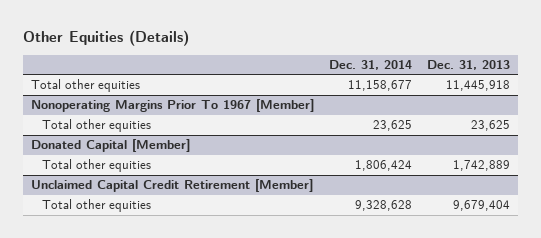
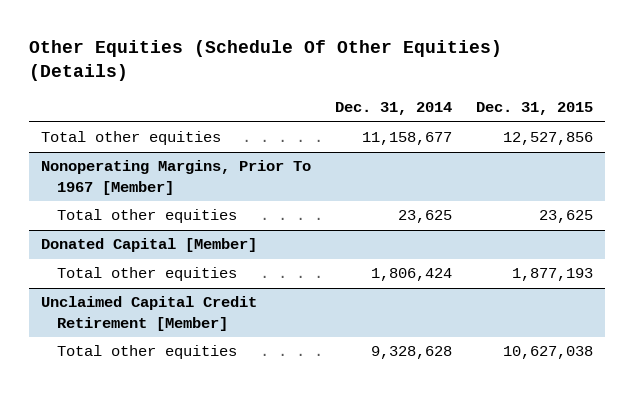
[22,30,189,47] Other Equities (Details) -> [29,40,503,82] Other Equities (Schedule Of Other Equities) (Details)
[427,59,511,70] Dec. 31, 2013 -> none
none -> [475,102,593,116] Dec. 31, 2015
[30,99,314,113] Nonoperating Margins Prior To 1967 [Member] -> [41,160,312,195] Nonoperating Margins, Prior To 1967 [Member]

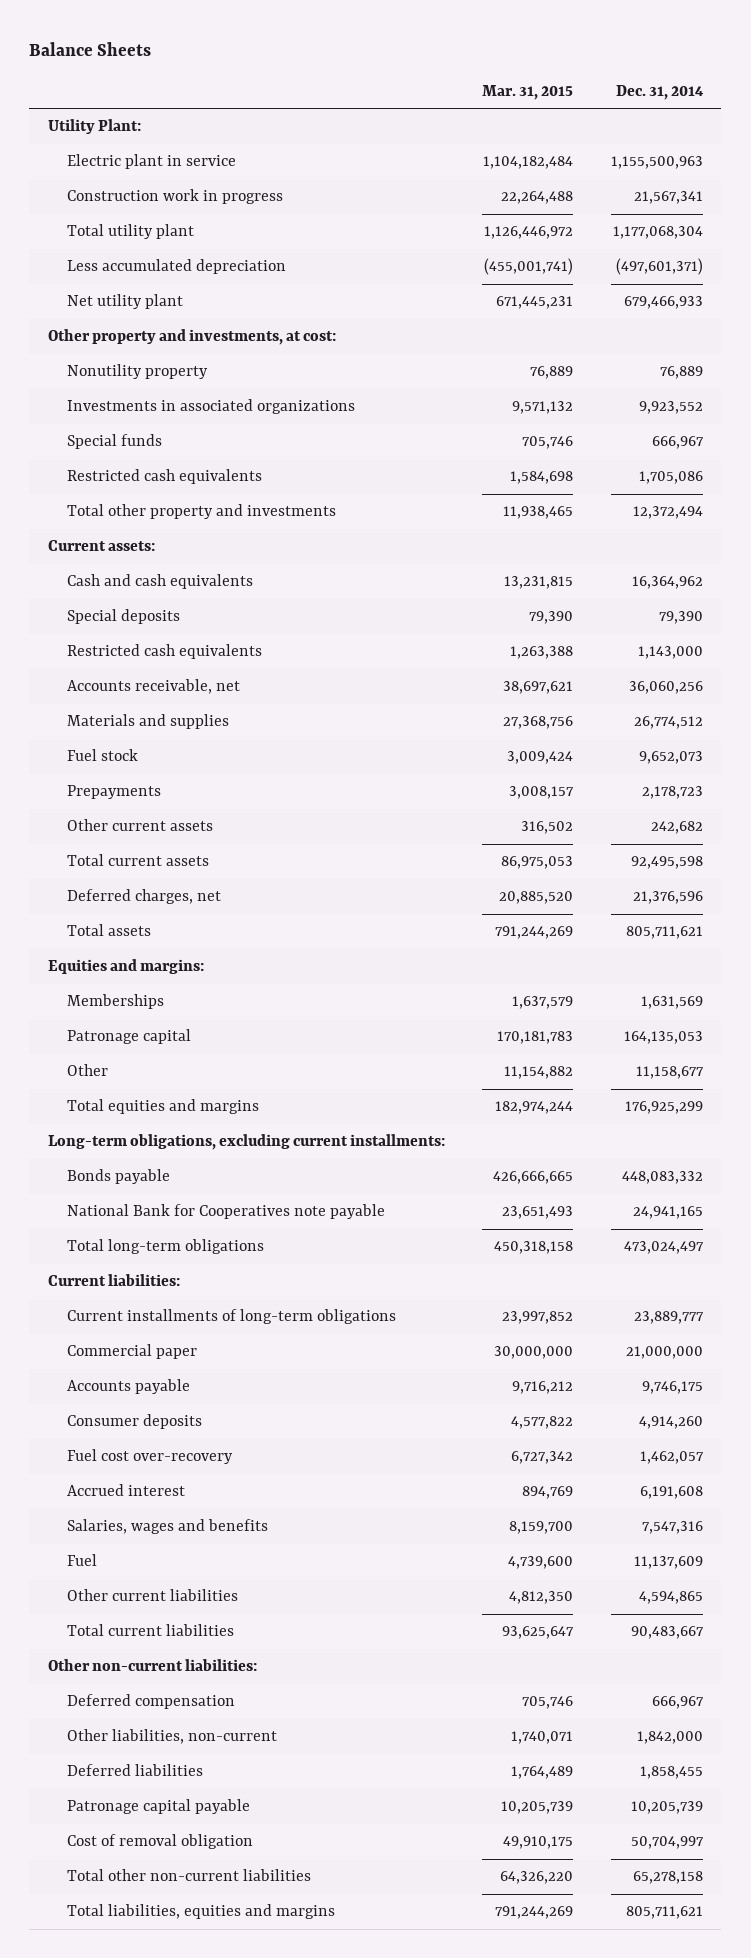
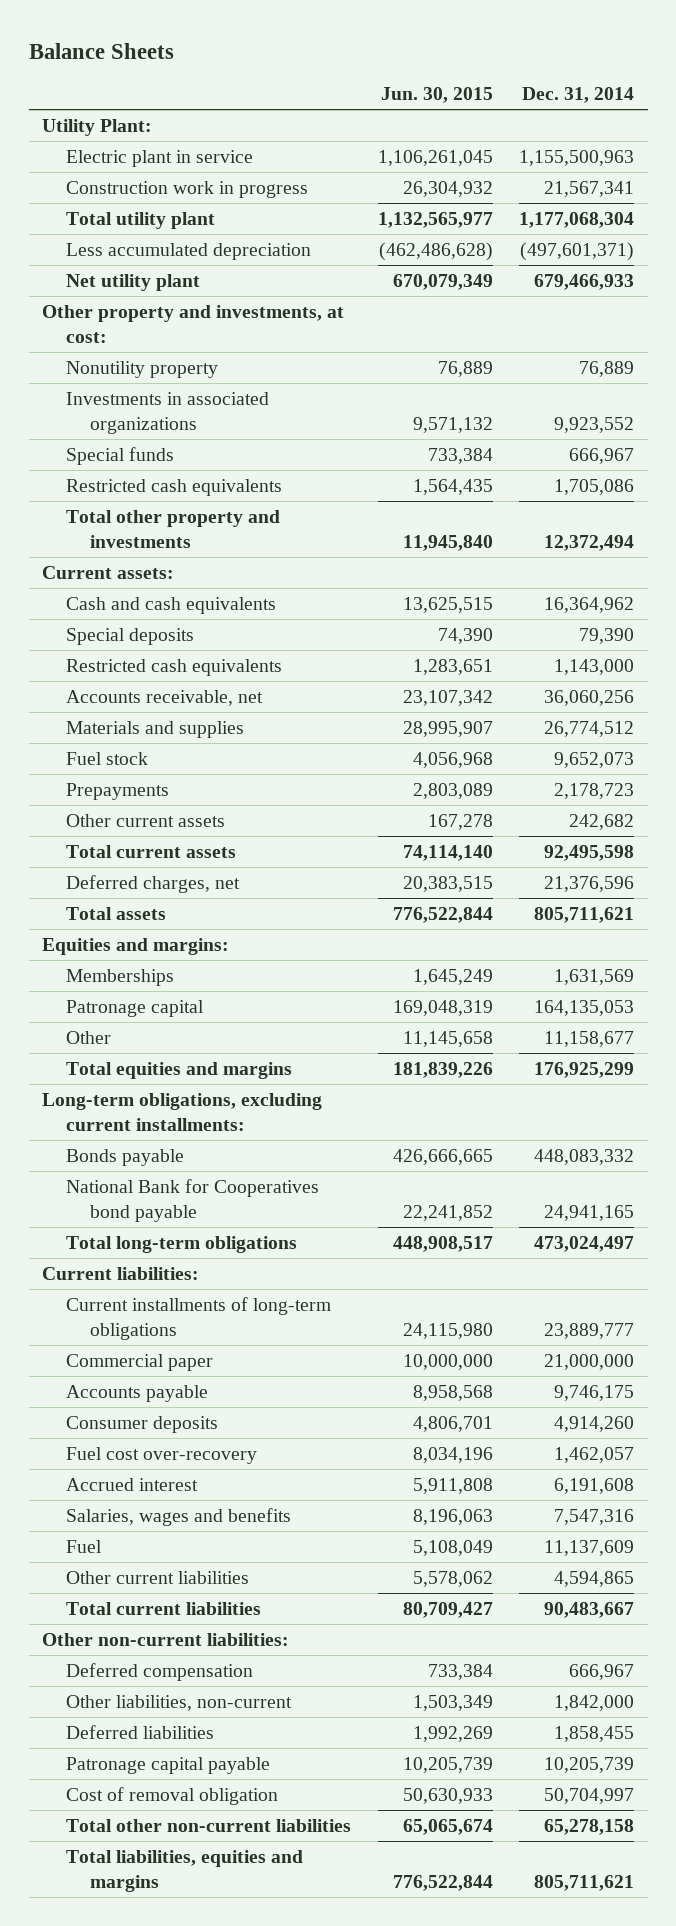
[482,84,574,100] Mar. 31, 2015 -> none
none -> [380,87,493,104] Jun. 30, 2015
[67,1204,386,1220] National Bank for Cooperatives note payable -> [65,1178,319,1222] National Bank for Cooperatives bond payable

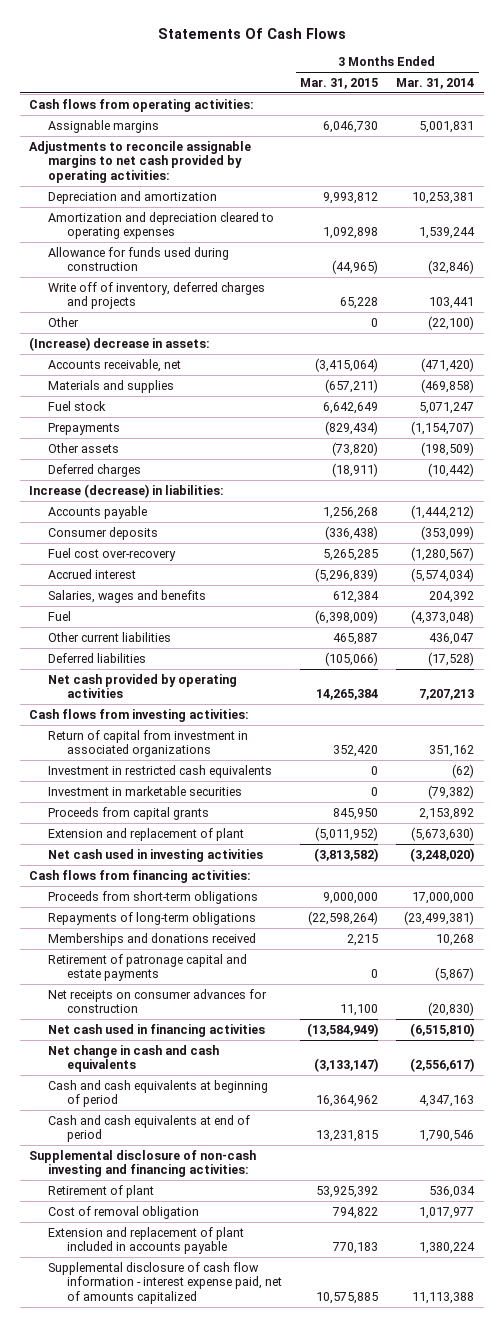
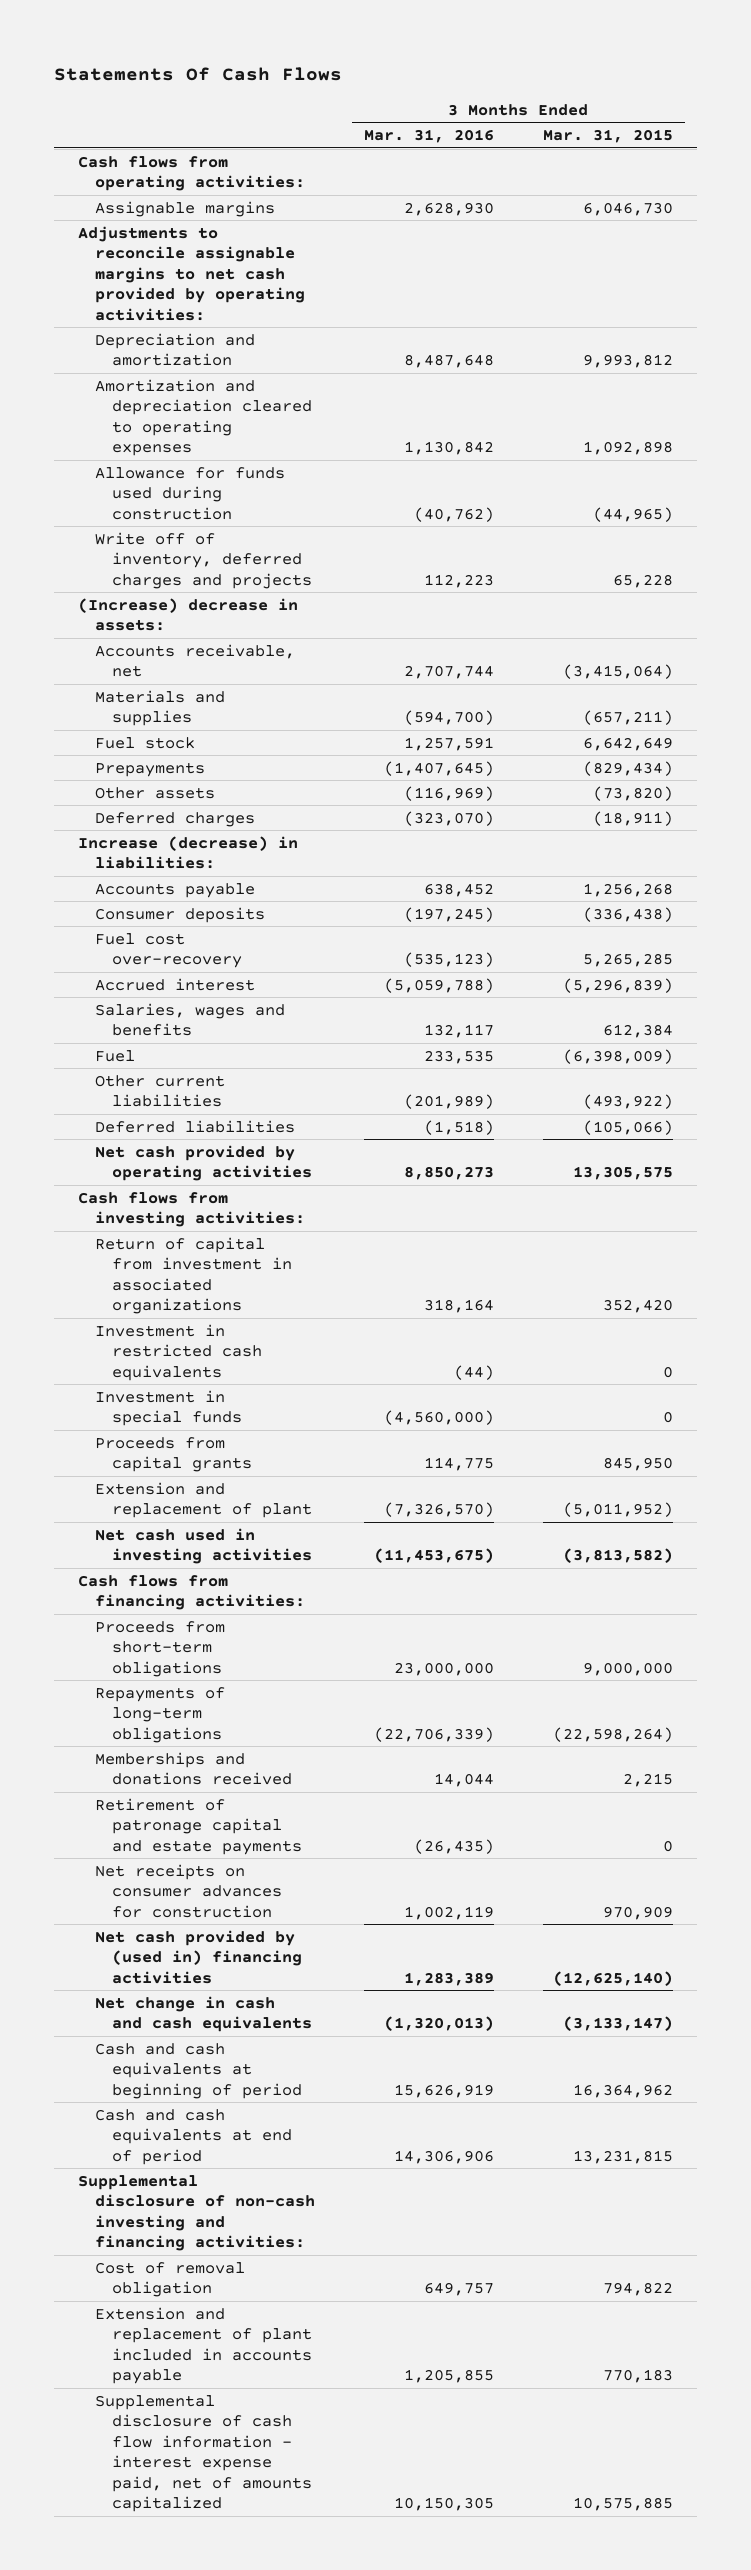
[396,77,475,89] Mar. 31, 2014 -> none
none -> [363,129,494,144] Mar. 31, 2016
[47,316,79,327] Other -> none
[333,632,379,645] 465,887 -> [582,1094,673,1110] (493,922)
[316,689,379,701] 14,265,384 -> [572,1166,673,1181] 13,305,575
[47,785,242,796] Investment in marketable securities -> none
none -> [94,1389,242,1427] Investment in special funds
[340,1004,379,1017] 11,100 -> [602,1905,673,1920] 970,909
[47,1023,265,1037] Net cash used in financing activities -> [94,1929,302,1984] Net cash provided by (used in) financing activities
[307,1022,379,1037] (13,584,949) -> [552,1970,673,1986] (12,625,140)
[47,1184,154,1198] Retirement of plant -> none

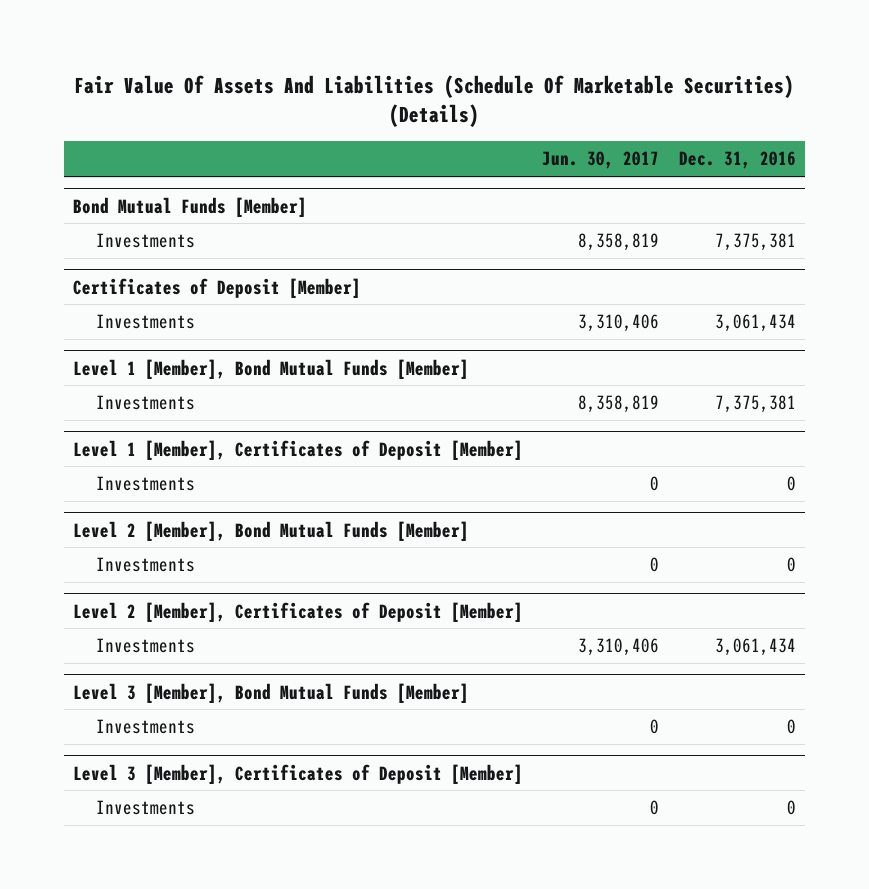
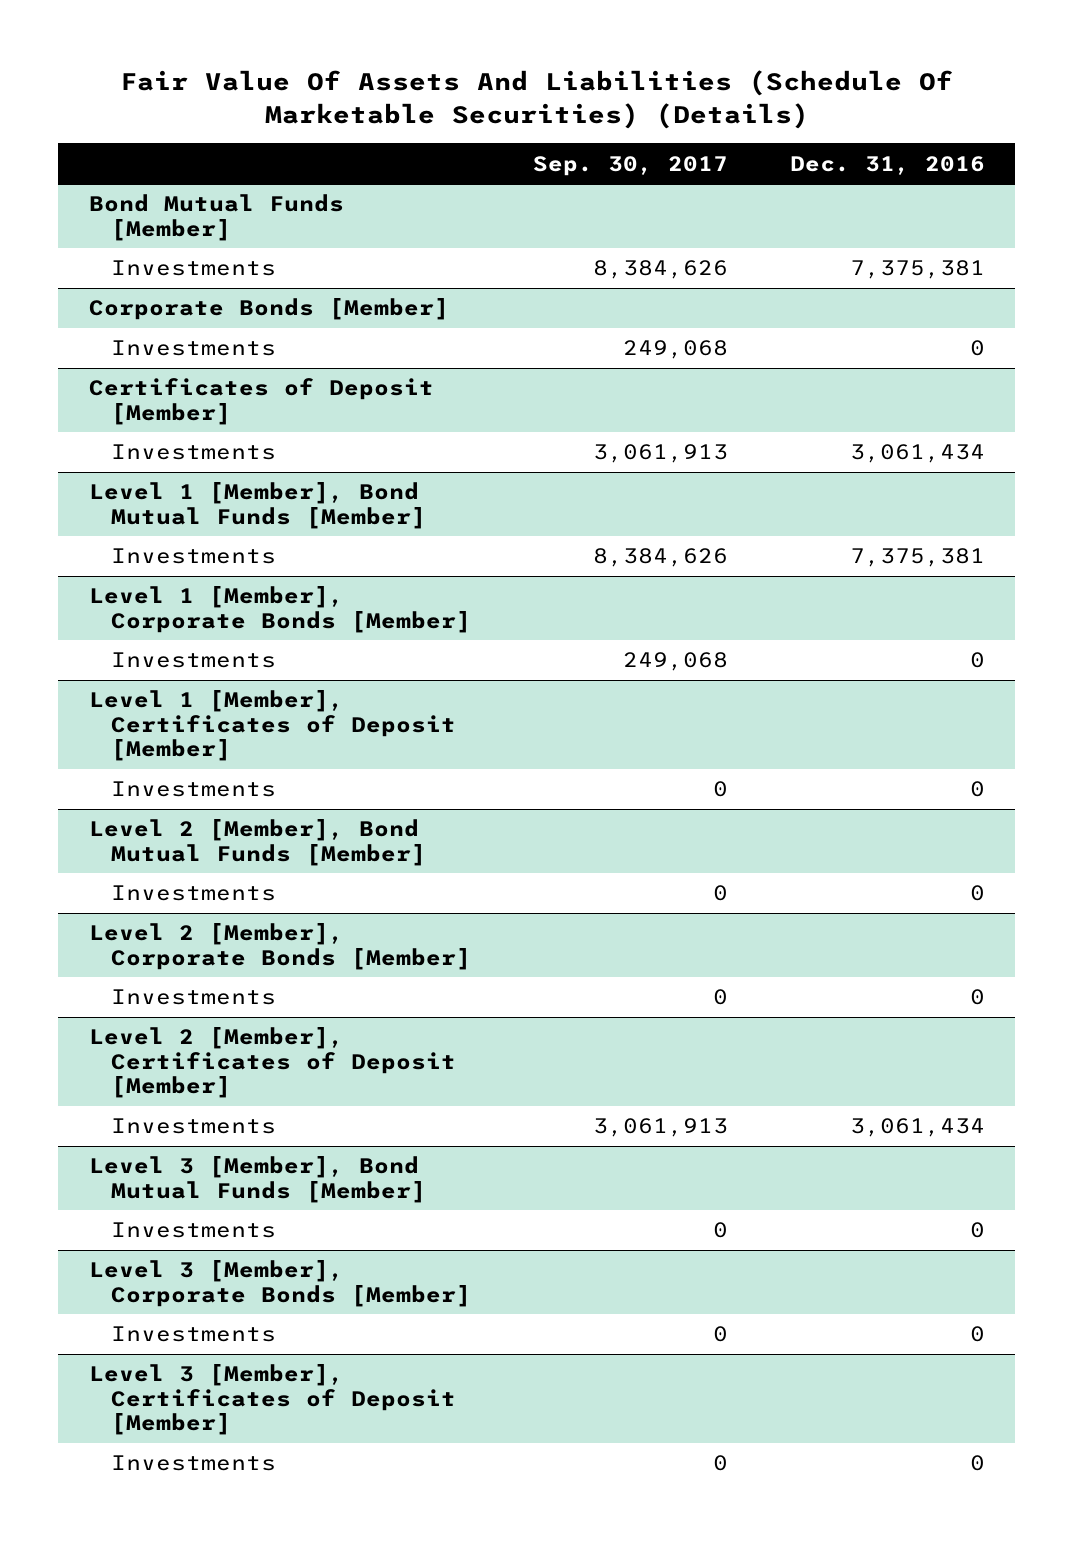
[542,151,660,170] Jun. 30, 2017 -> none
none -> [532,155,728,176] Sep. 30, 2017
none -> [89,298,450,321] Corporate Bonds [Member]
none -> [110,340,276,357] Investments
none -> [89,586,471,633] Level 1 [Member], Corporate Bonds [Member]
none -> [110,652,276,669] Investments
none -> [89,923,471,970] Level 2 [Member], Corporate Bonds [Member]
none -> [110,989,276,1006] Investments
none -> [89,1260,471,1307] Level 3 [Member], Corporate Bonds [Member]
none -> [110,1326,276,1343] Investments

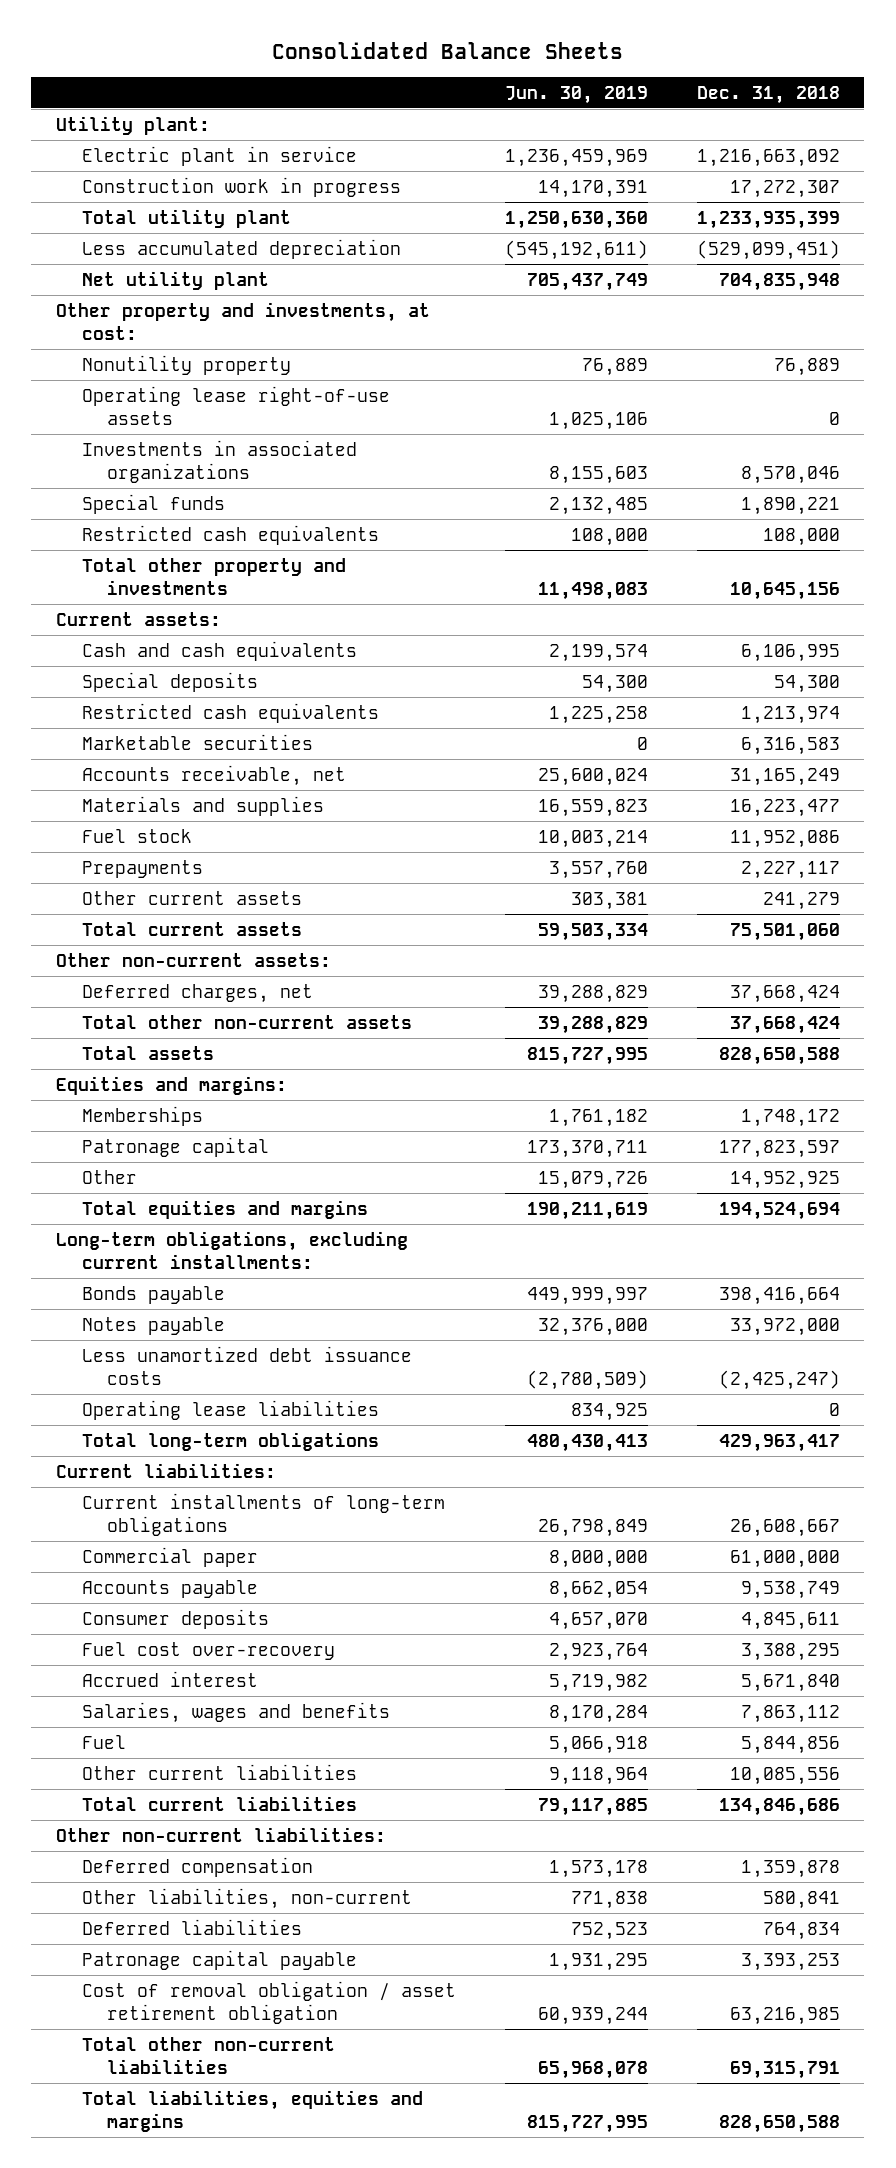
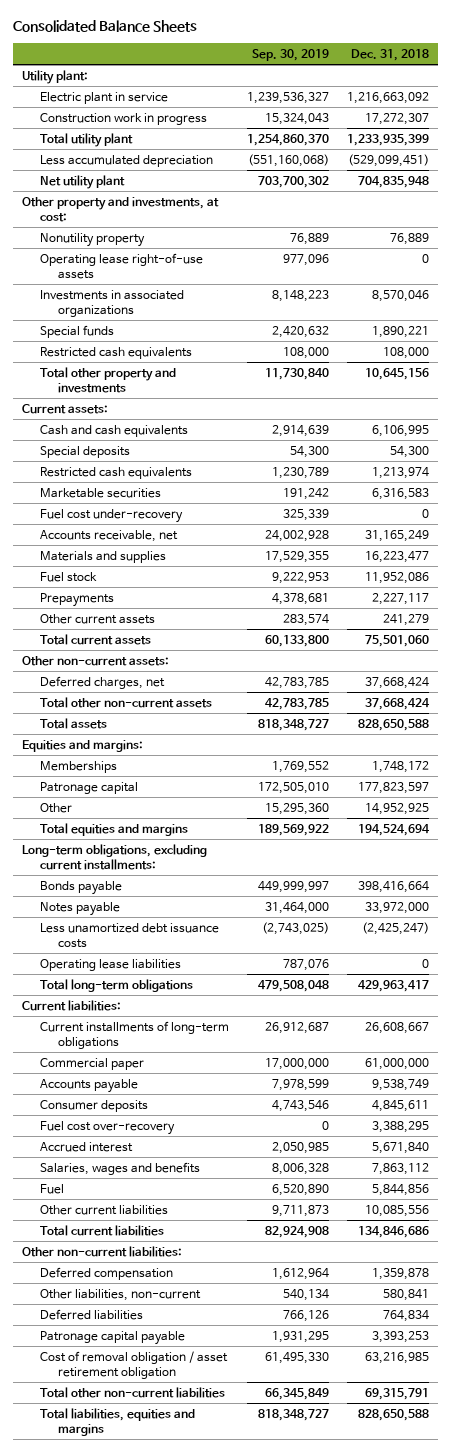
[504,85,648,104] Jun. 30, 2019 -> none
none -> [252,49,330,62] Sep. 30, 2019
none -> [40,508,184,523] Fuel cost under-recovery

